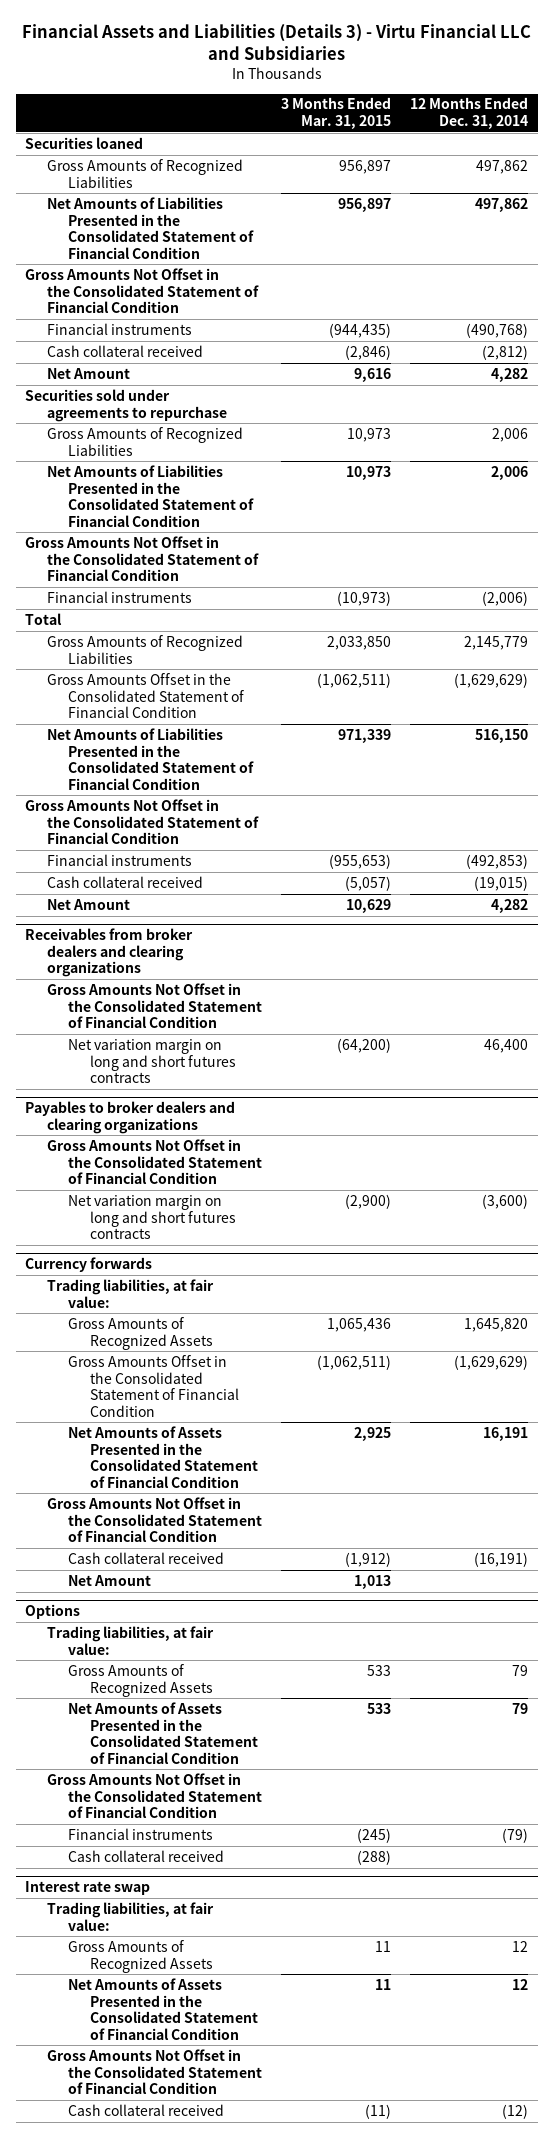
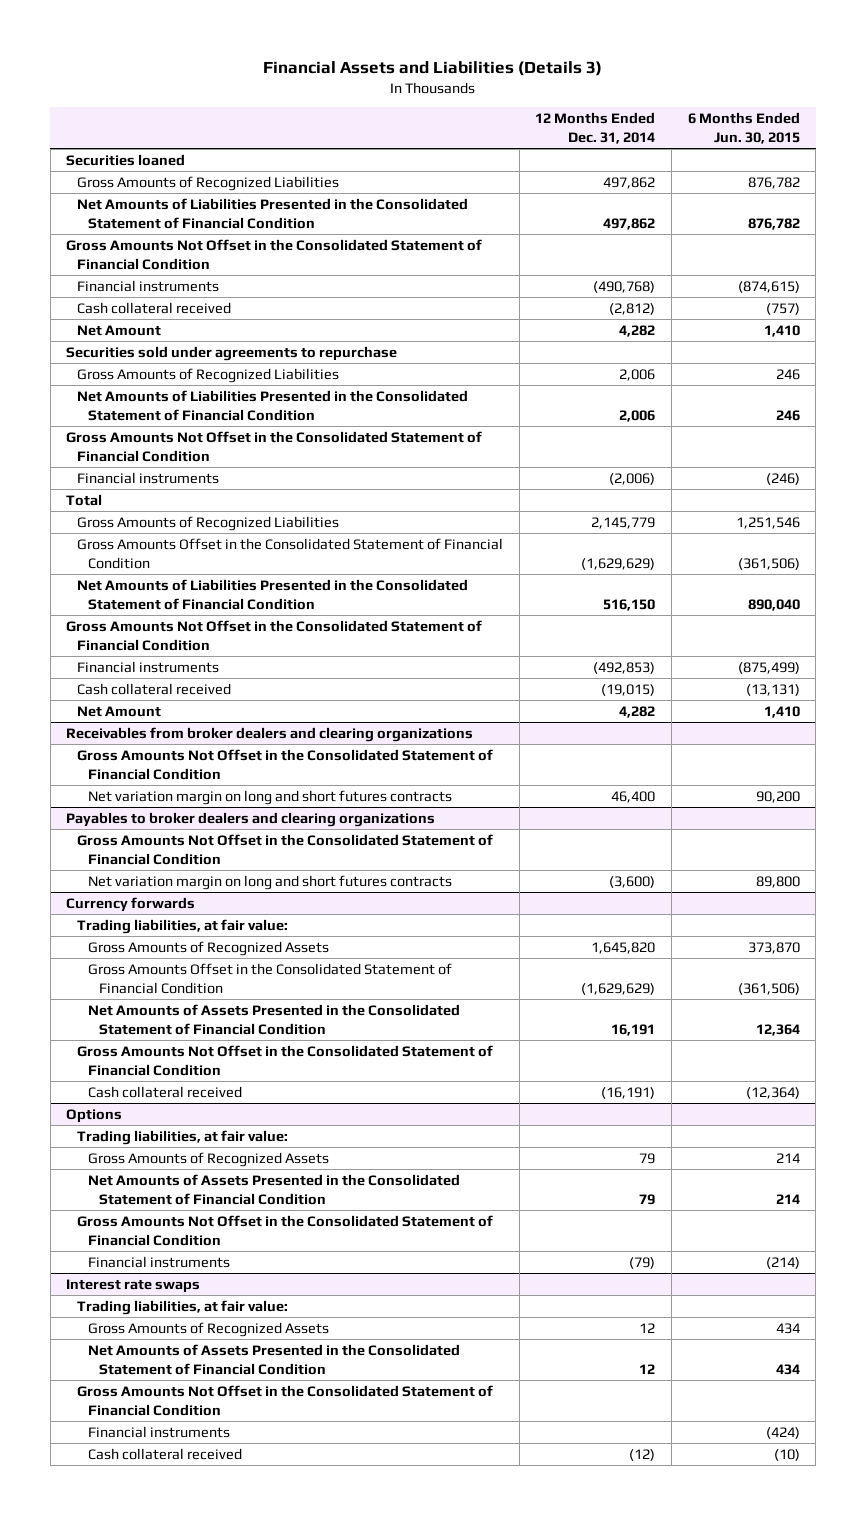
[21,24,531,61] Financial Assets and Liabilities (Details 3) - Virtu Financial LLC and Subsidiaries -> [262,60,602,76] Financial Assets and Liabilities (Details 3)
[281,97,392,130] 3 Months Ended Mar. 31, 2015 -> none
none -> [687,112,800,144] 6 Months Ended Jun. 30, 2015
[68,1574,152,1586] Net Amount -> none
[68,1849,225,1862] Cash collateral received -> none
[25,1881,151,1896] Interest rate swap -> [66,1279,201,1294] Interest rate swaps
none -> [87,1426,230,1439] Financial instruments

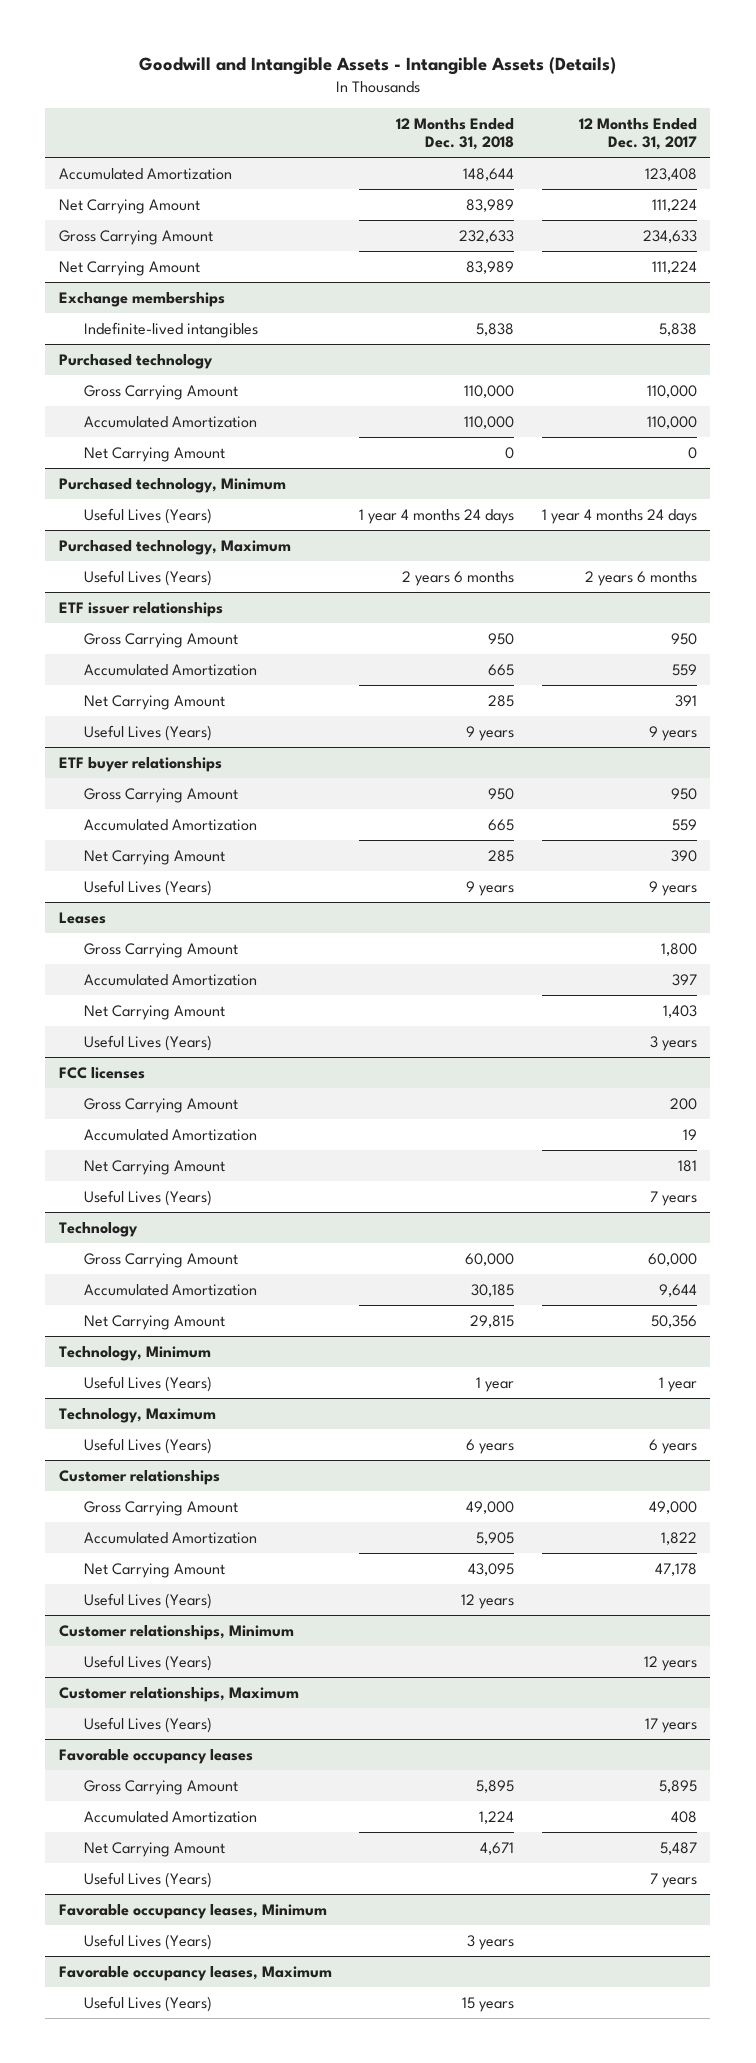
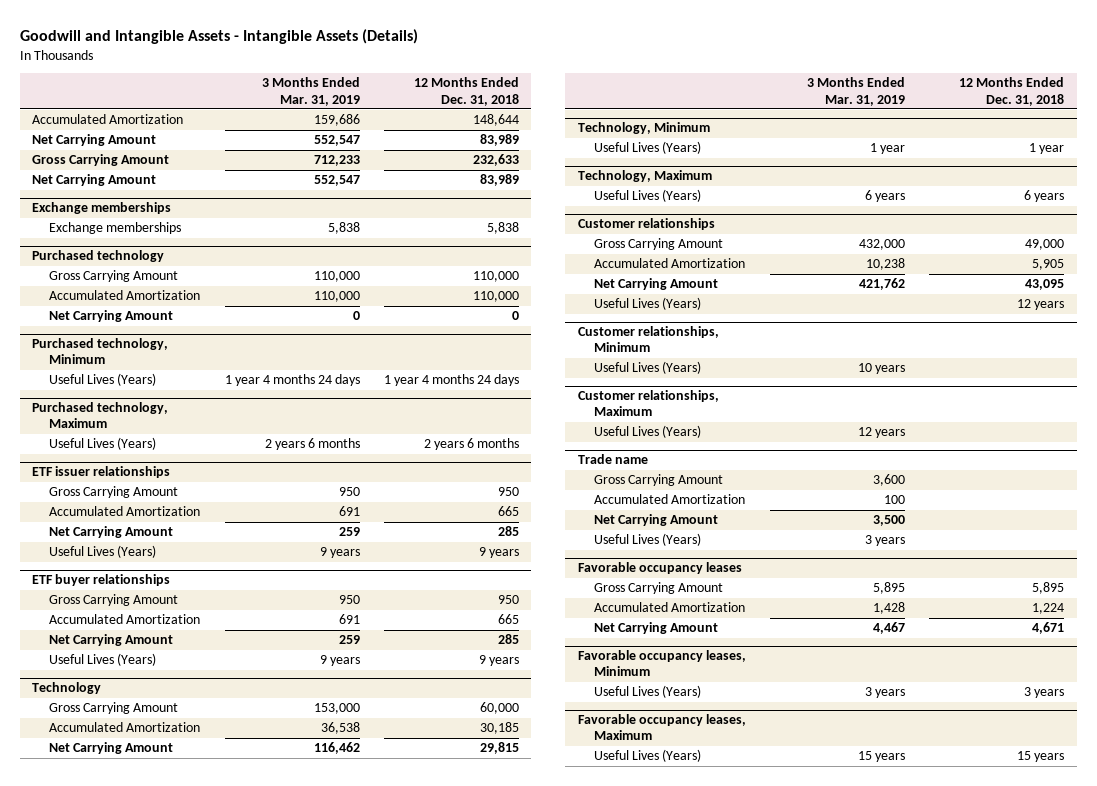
[578,117,697,150] 12 Months Ended Dec. 31, 2017 -> none
none -> [261,77,360,106] 3 Months Ended Mar. 31, 2019
[84,321,259,338] Indefinite-lived intangibles -> [49,222,182,235] Exchange memberships
[59,911,107,924] Leases -> none
[84,942,239,958] Gross Carrying Amount -> none
[84,973,258,986] Accumulated Amortization -> none
[84,1004,226,1020] Net Carrying Amount -> none
[84,1034,213,1051] Useful Lives (Years) -> none
[59,1066,146,1079] FCC licenses -> none
[84,1097,239,1113] Gross Carrying Amount -> none
[84,1128,258,1141] Accumulated Amortization -> none
[84,1159,226,1175] Net Carrying Amount -> none
[84,1189,213,1206] Useful Lives (Years) -> none
none -> [577,454,648,465] Trade name
none -> [594,474,724,487] Gross Carrying Amount
none -> [594,494,746,505] Accumulated Amortization
none -> [594,514,719,527] Net Carrying Amount
none -> [594,533,702,547] Useful Lives (Years)
[84,1871,213,1888] Useful Lives (Years) -> none

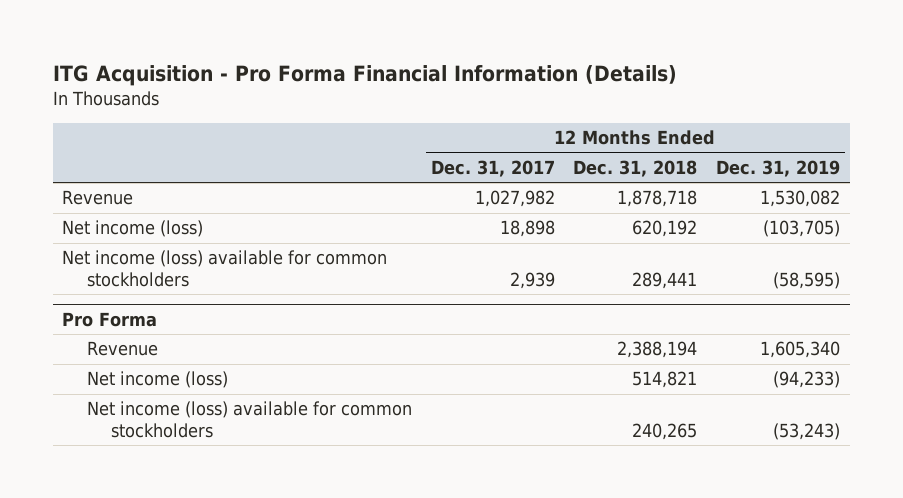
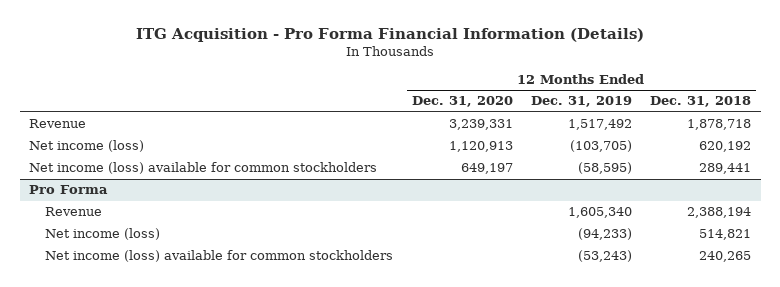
[430,160,555,178] Dec. 31, 2017 -> none
none -> [411,96,513,108] Dec. 31, 2020
[760,190,841,208] 1,530,082 -> [567,119,632,131] 1,517,492

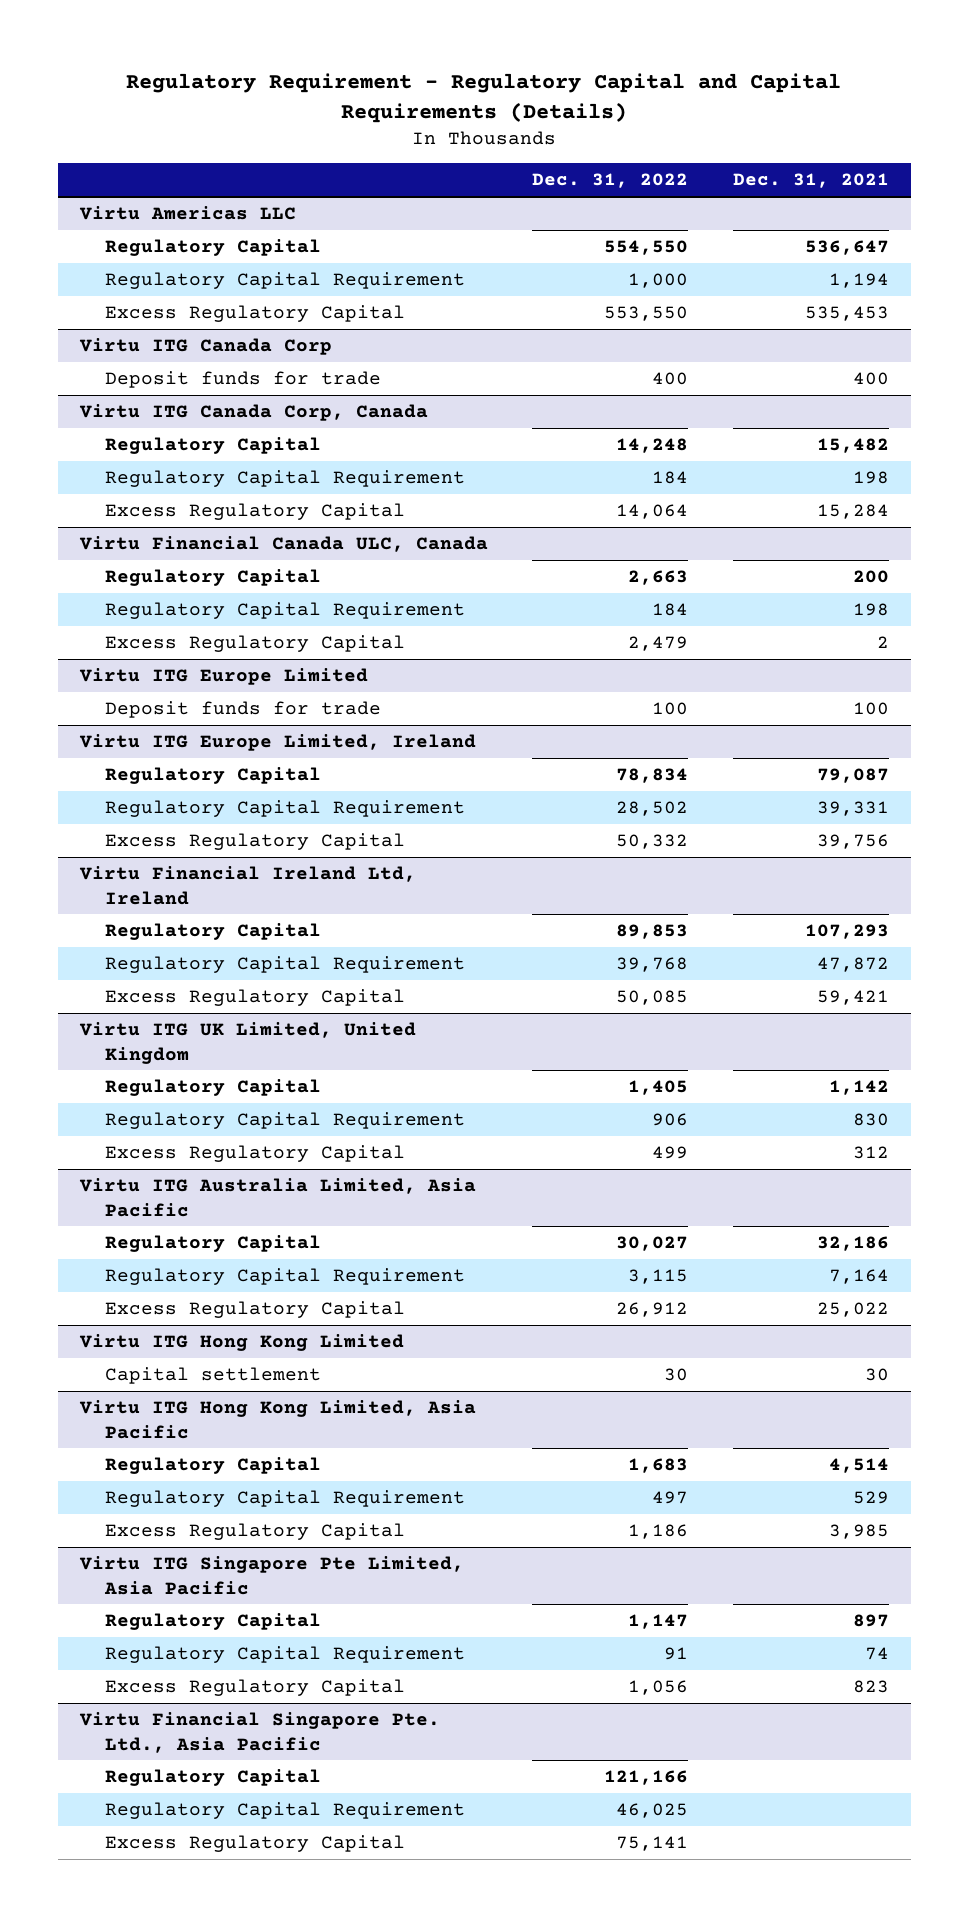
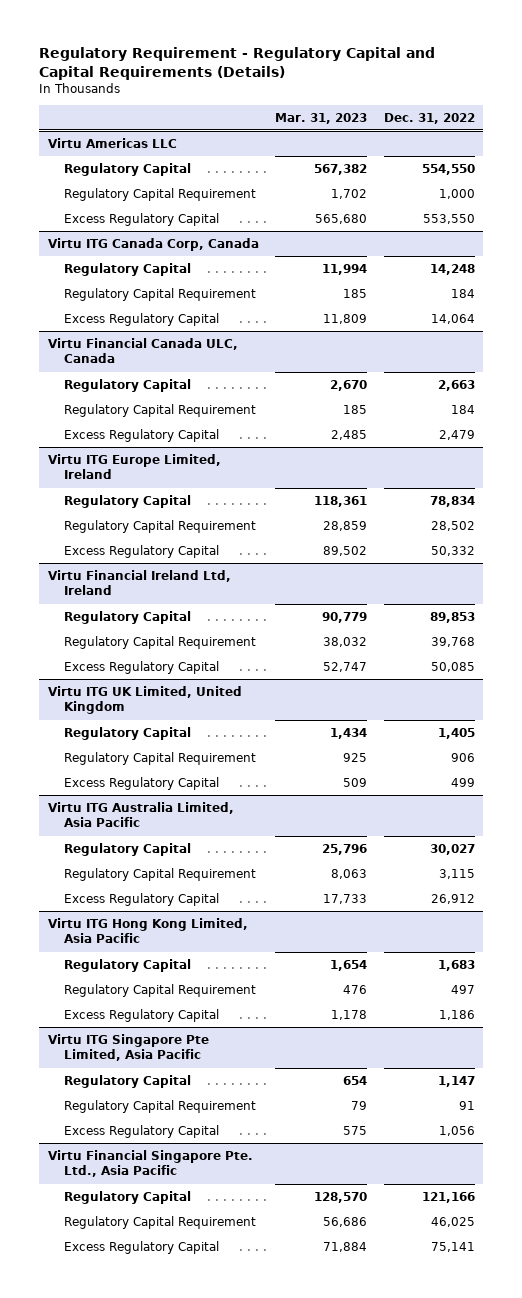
[732,173,889,189] Dec. 31, 2021 -> none
none -> [275,112,368,124] Mar. 31, 2023
[79,338,333,356] Virtu ITG Canada Corp -> none
[105,371,382,389] Deposit funds for trade -> none
[79,668,369,686] Virtu ITG Europe Limited -> none
[105,701,382,719] Deposit funds for trade -> none
[79,1334,405,1352] Virtu ITG Hong Kong Limited -> none
[105,1367,322,1385] Capital settlement -> none

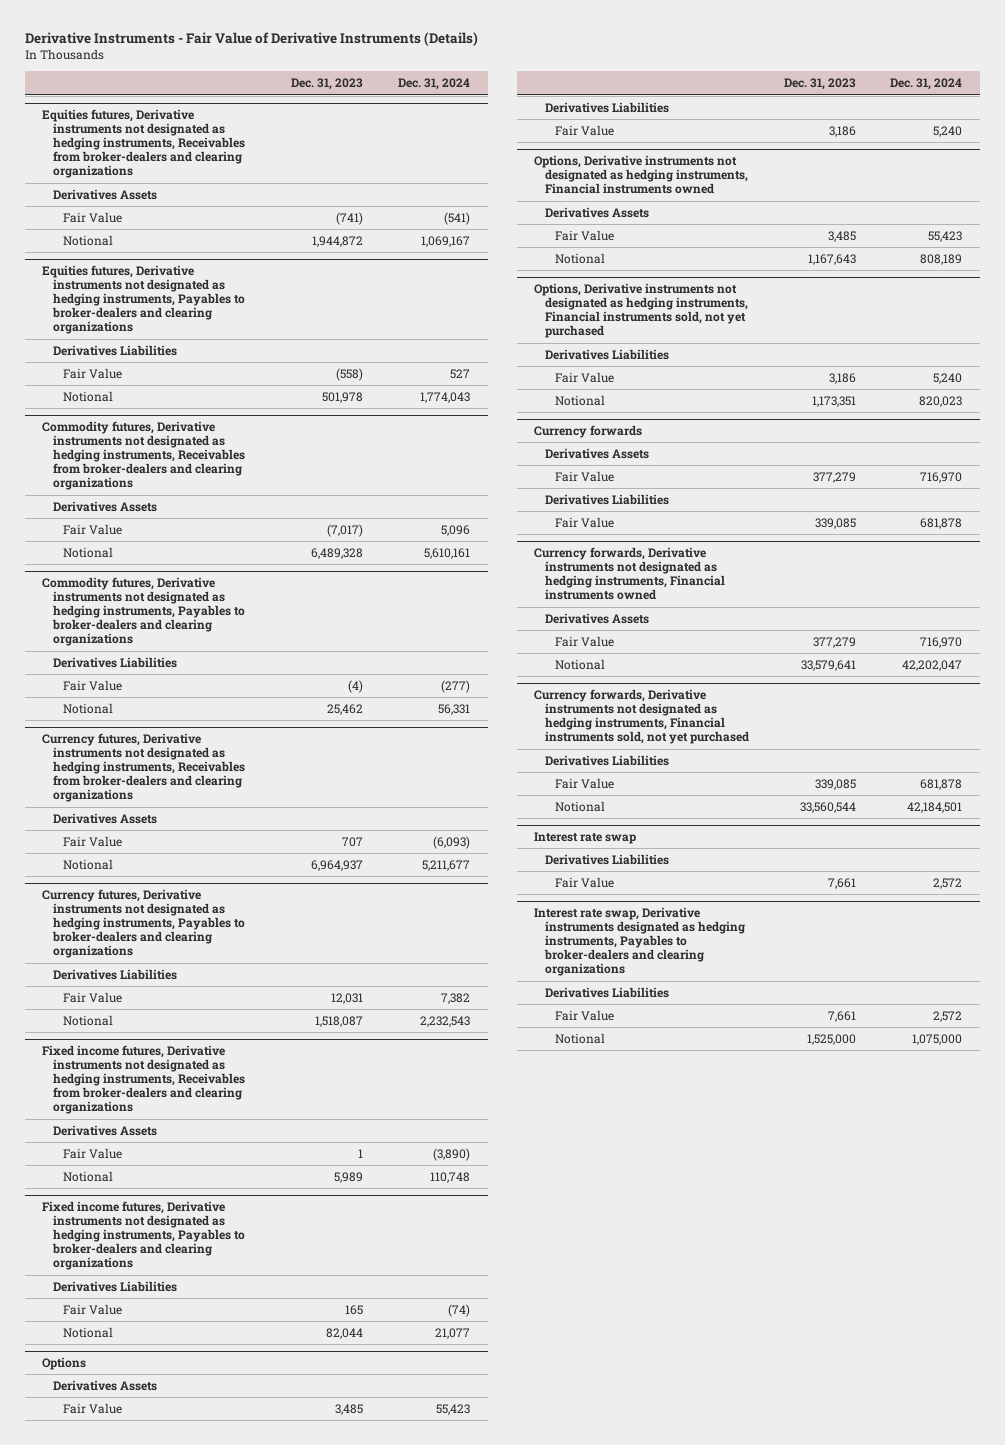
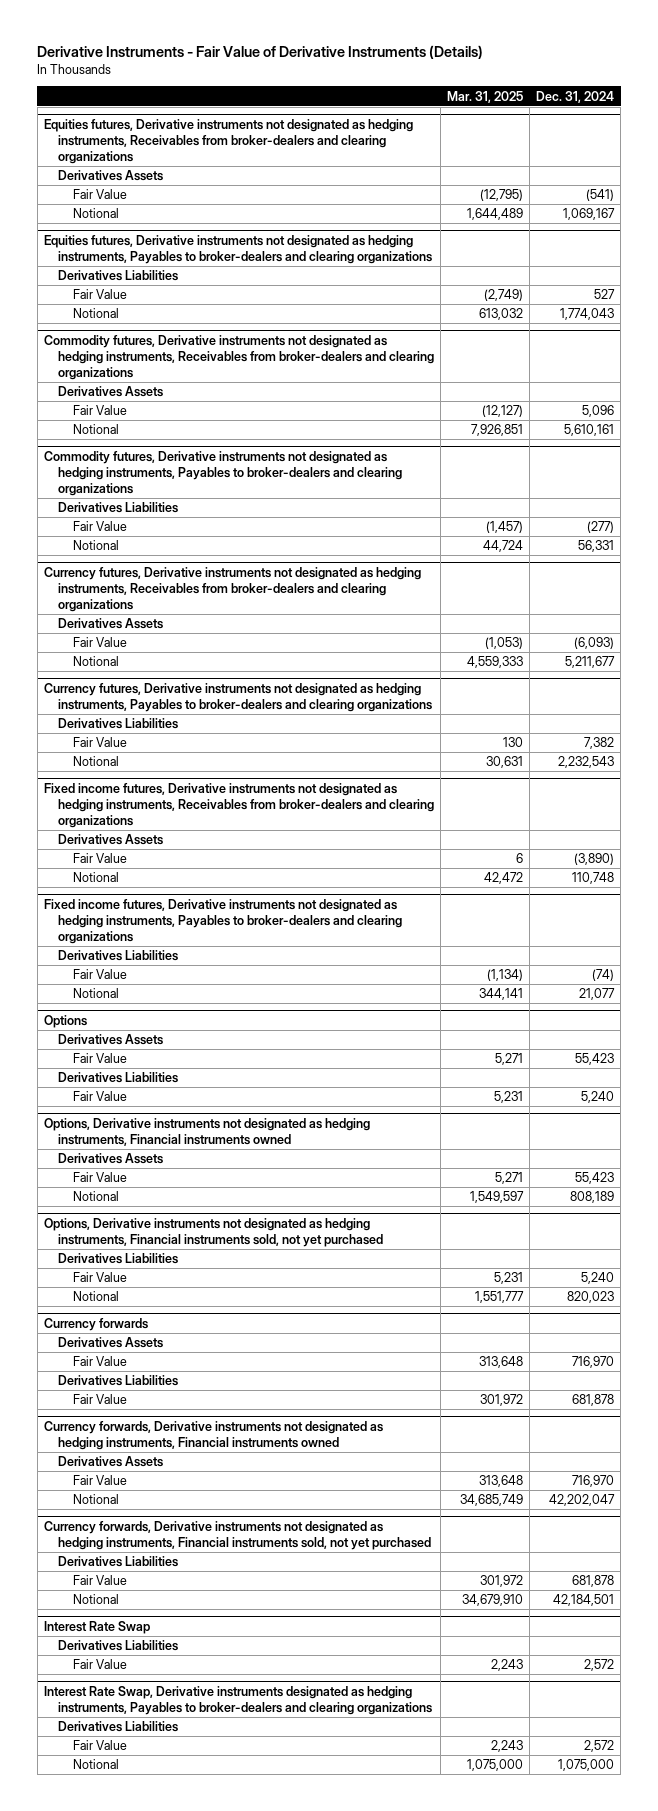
[291,78,364,91] Dec. 31, 2023 -> none
none -> [447,90,524,103] Mar. 31, 2025
[534,832,637,845] Interest rate swap -> [43,1621,150,1635] Interest Rate Swap
[534,907,745,977] Interest rate swap, Derivative instruments designated as hedging instruments, Payables to broker-dealers and clearing organizations -> [43,1686,433,1716] Interest Rate Swap, Derivative instruments designated as hedging instruments, Payables to broker-dealers and clearing organizations

